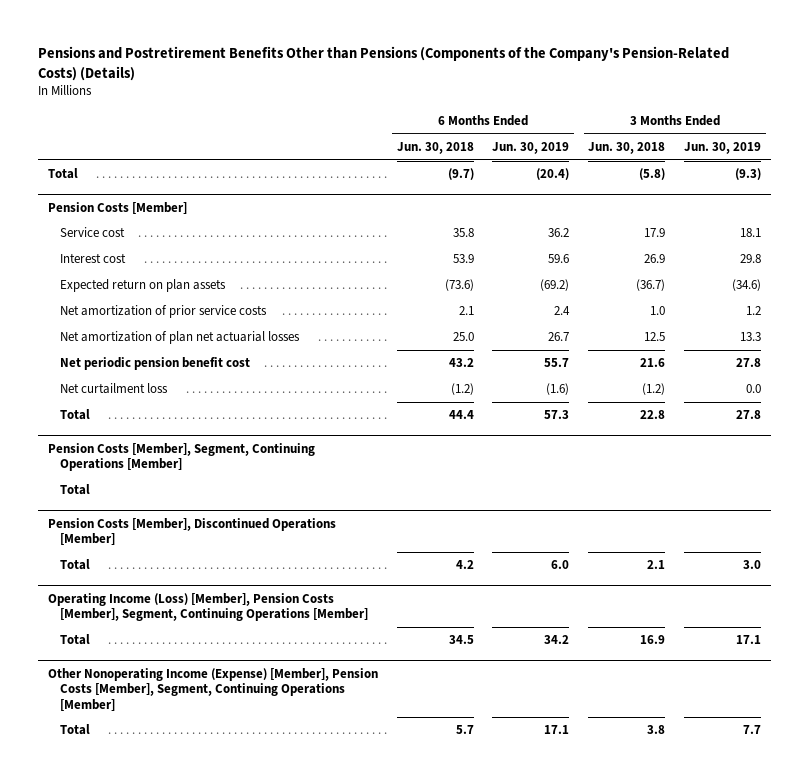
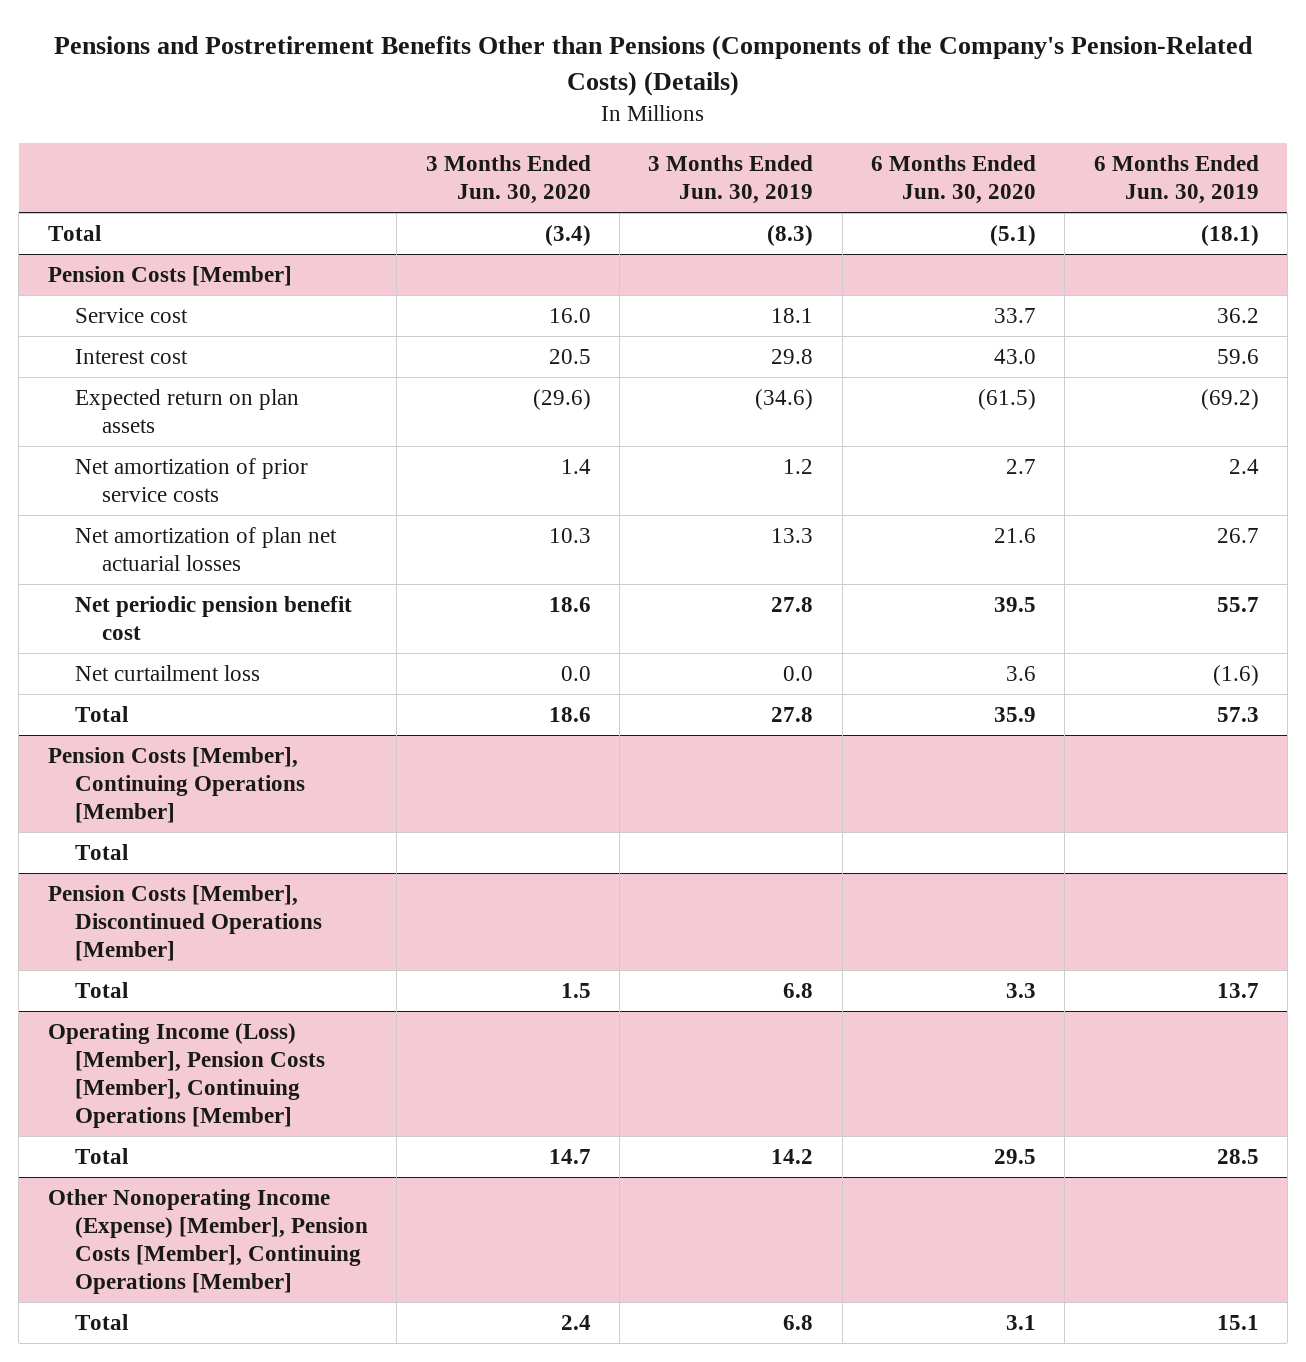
[396,141,474,154] Jun. 30, 2018 -> none
[588,141,666,154] Jun. 30, 2018 -> none
none -> [425,155,591,205] 3 Months Ended Jun. 30, 2020
none -> [870,155,1036,205] 6 Months Ended Jun. 30, 2020
[536,168,570,181] (20.4) -> [1200,224,1259,246] (18.1)
[735,168,762,181] (9.3) -> [767,224,814,246] (8.3)
[47,442,315,472] Pension Costs [Member], Segment, Continuing Operations [Member] -> [47,746,306,823] Pension Costs [Member], Continuing Operations [Member]
[551,560,570,570] 6.0 -> [1216,982,1259,998] 13.7
[743,560,762,570] 3.0 -> [783,982,814,998] 6.8
[47,592,369,622] Operating Income (Loss) [Member], Pension Costs [Member], Segment, Continuing Operations [Member] -> [47,1022,326,1128] Operating Income (Loss) [Member], Pension Costs [Member], Continuing Operations [Member]
[544,635,570,645] 34.2 -> [1216,1148,1259,1164] 28.5
[736,635,762,645] 17.1 -> [771,1148,814,1164] 14.2
[47,667,378,711] Other Nonoperating Income (Expense) [Member], Pension Costs [Member], Segment, Continuing Operations [Member] -> [47,1188,369,1294] Other Nonoperating Income (Expense) [Member], Pension Costs [Member], Continuing Operations [Member]
[544,725,570,735] 17.1 -> [1216,1314,1259,1330] 15.1
[743,725,762,735] 7.7 -> [783,1314,814,1330] 6.8

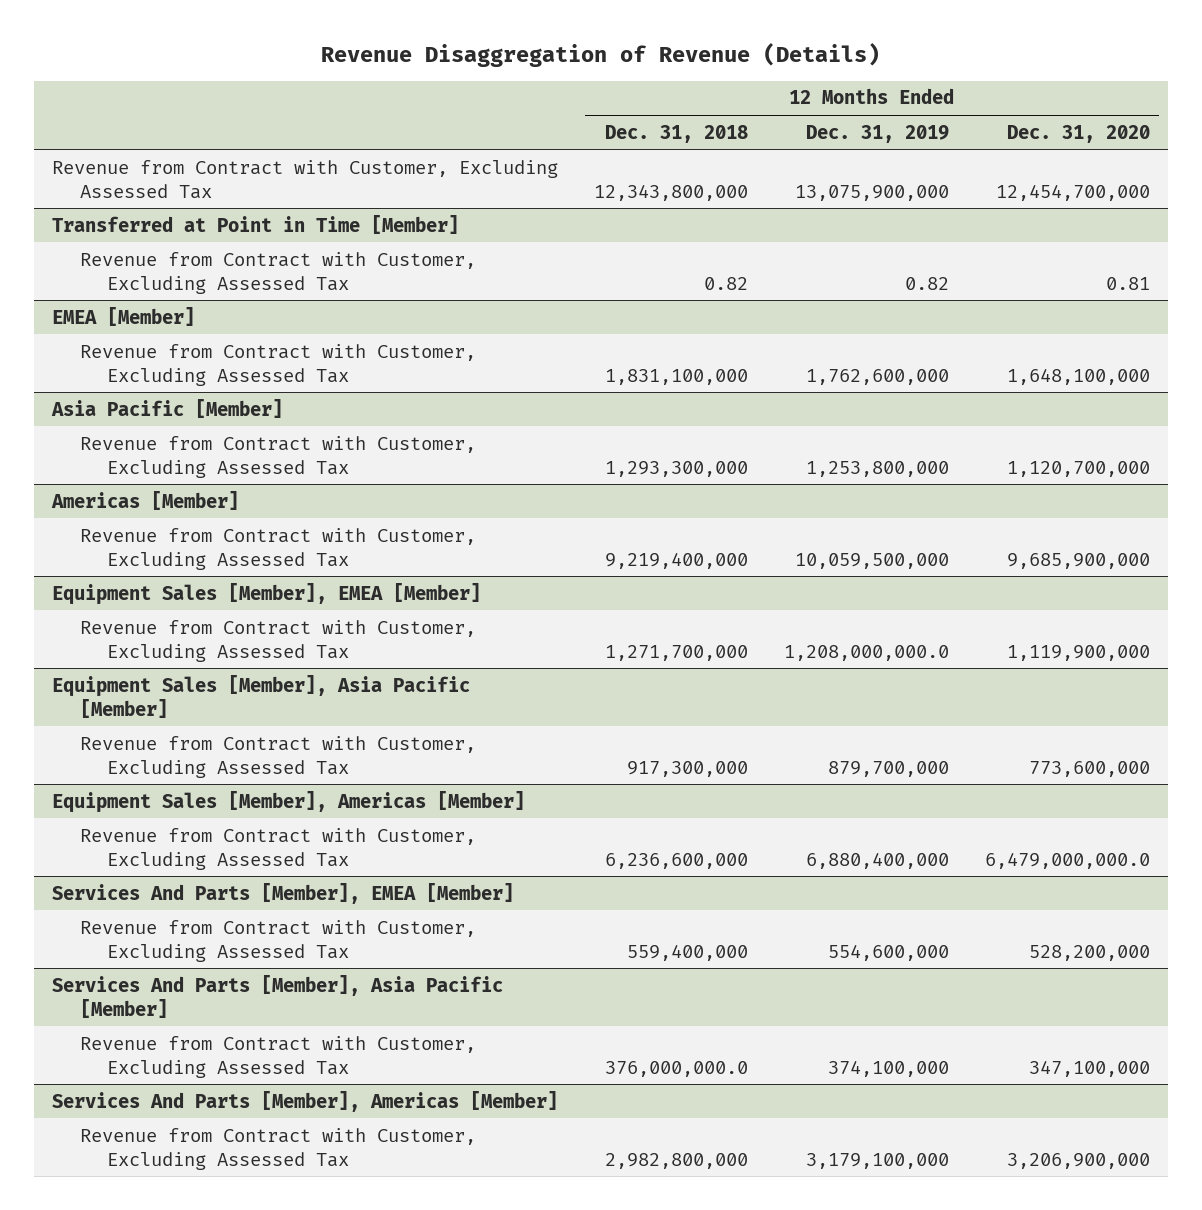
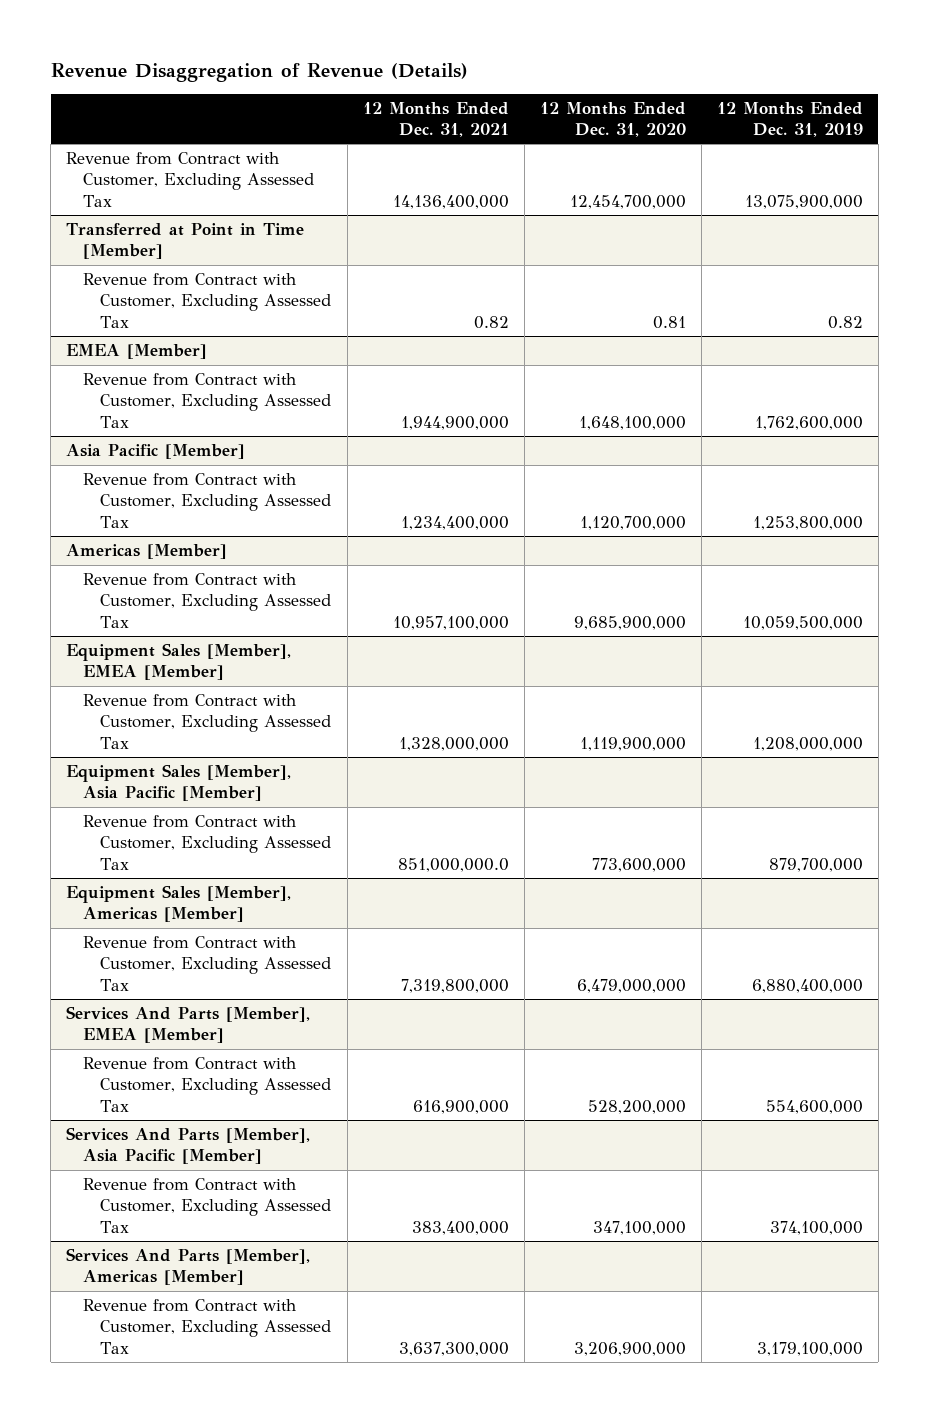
[604,124,748,143] Dec. 31, 2018 -> none
none -> [362,101,509,137] 12 Months Ended Dec. 31, 2021
[784,644,950,661] 1,208,000,000.0 -> [752,736,863,751] 1,208,000,000
[985,851,1151,869] 6,479,000,000.0 -> [576,978,686,993] 6,479,000,000

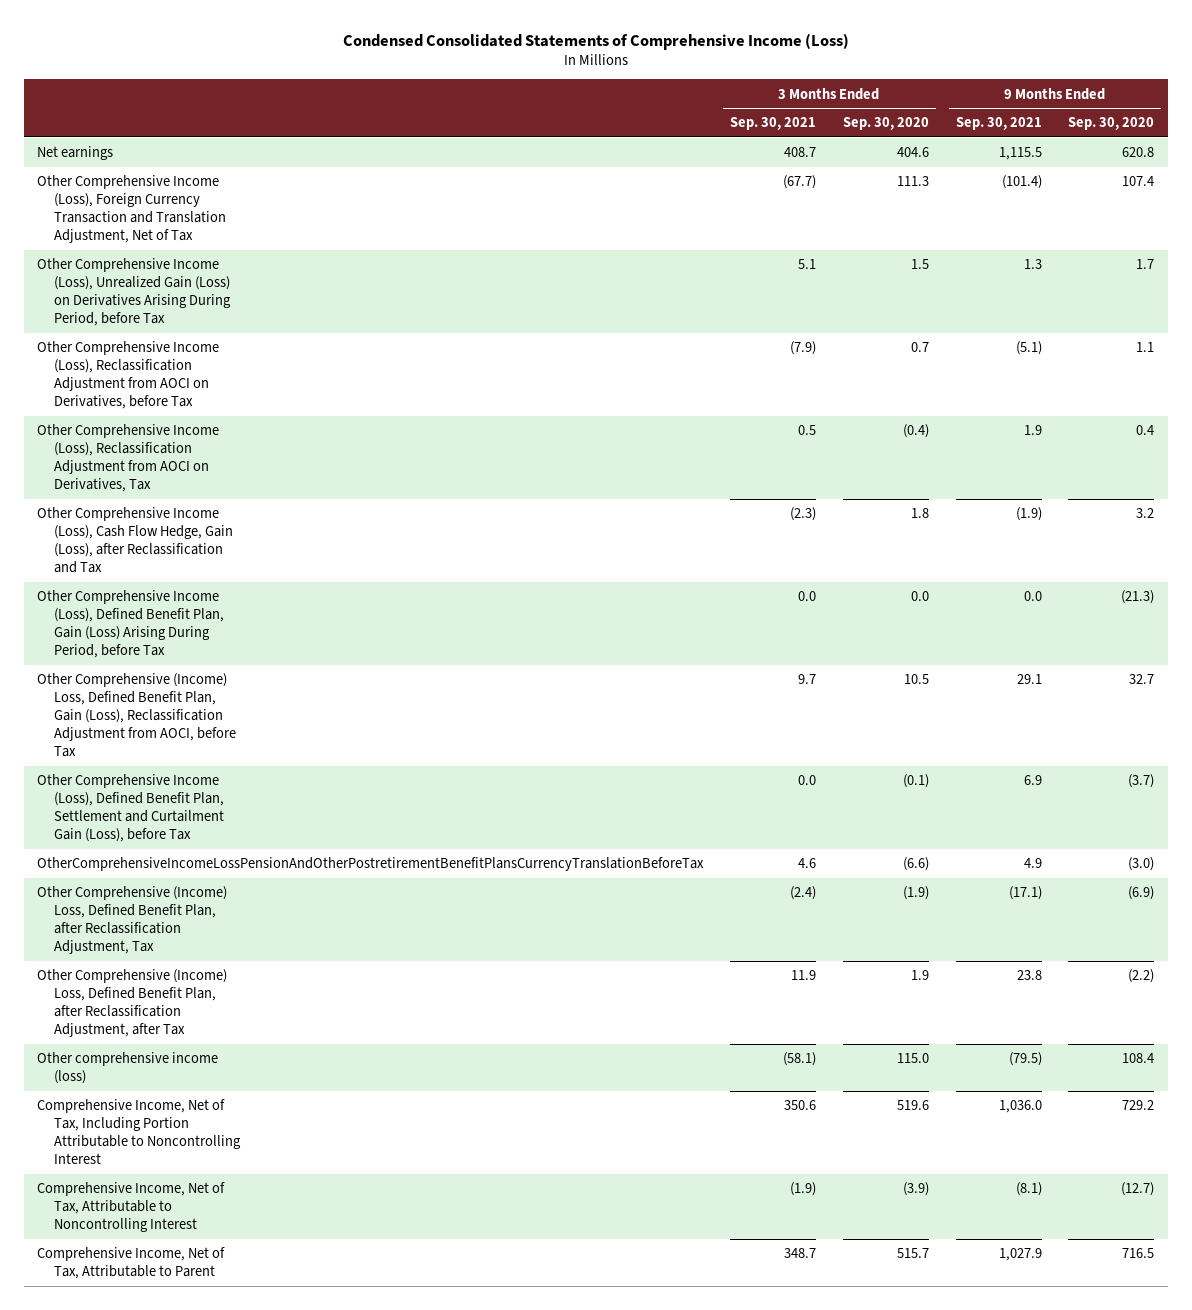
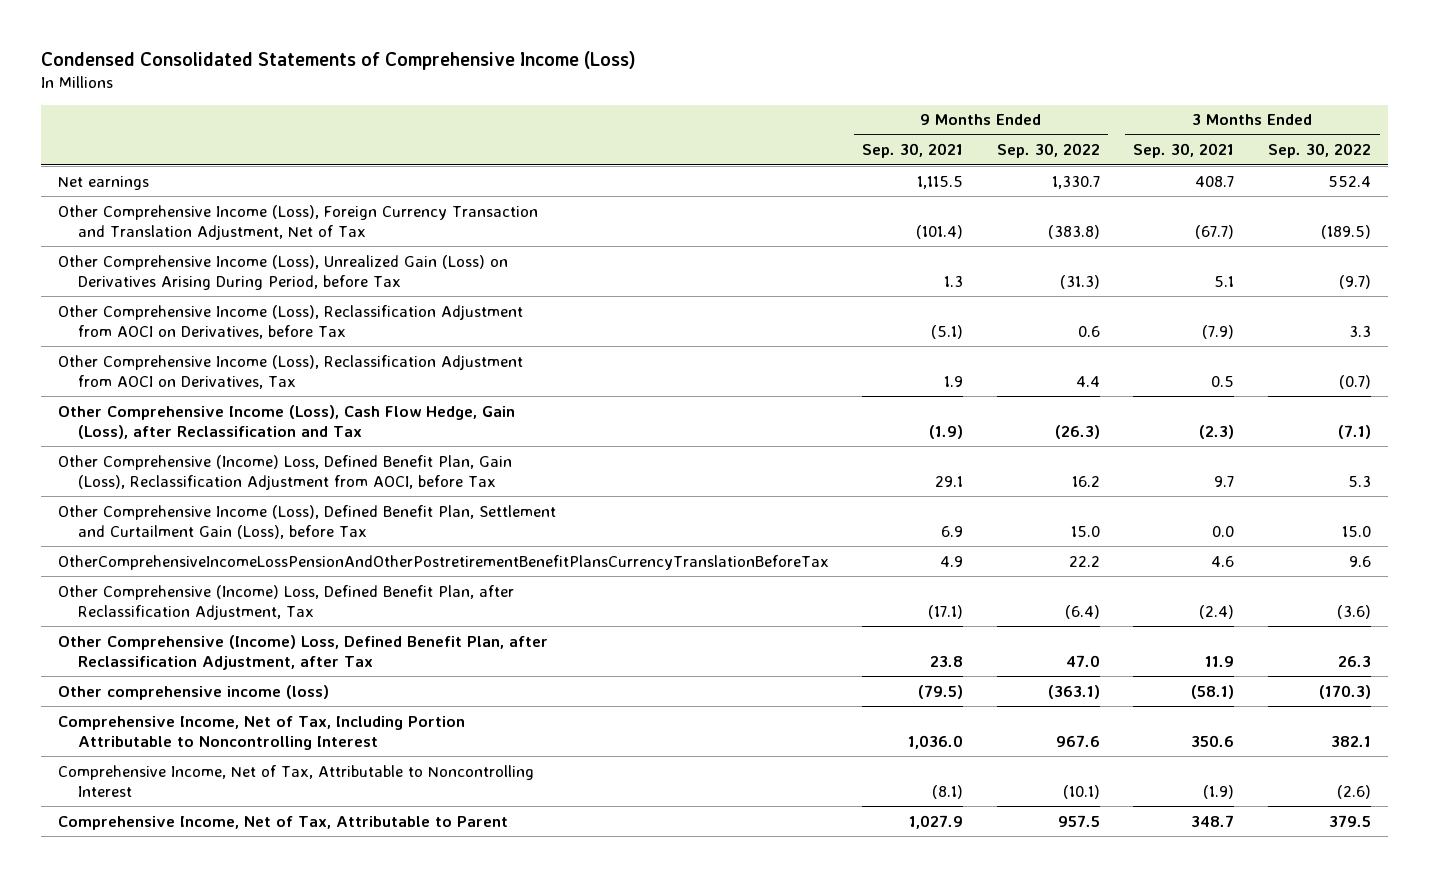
[842,117,929,131] Sep. 30, 2020 -> none
[1068,117,1155,131] Sep. 30, 2020 -> none
none -> [996,143,1100,159] Sep. 30, 2022
none -> [1268,143,1372,159] Sep. 30, 2022
[37,590,224,659] Other Comprehensive Income (Loss), Defined Benefit Plan, Gain (Loss) Arising During Period, before Tax -> none

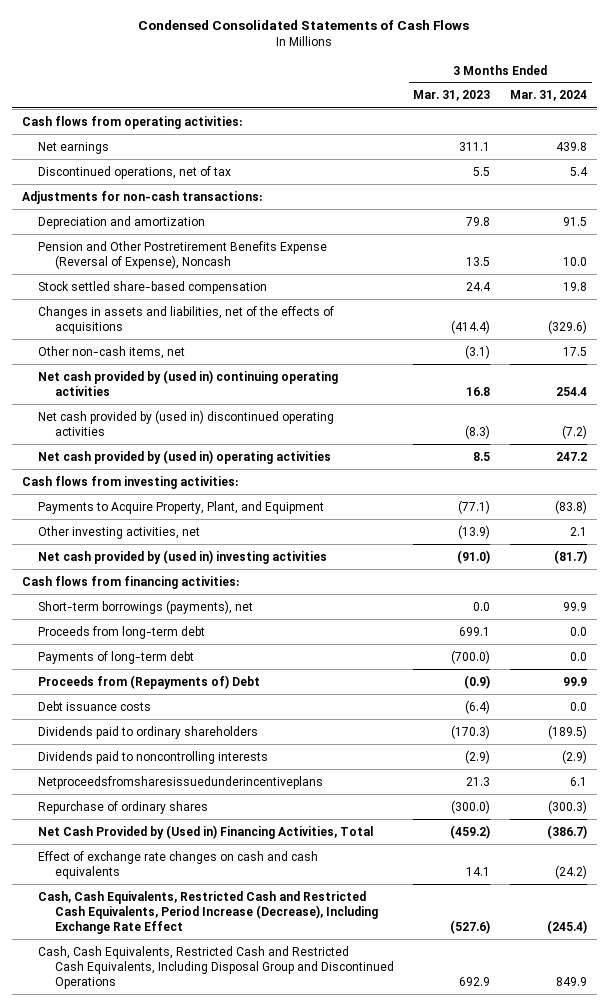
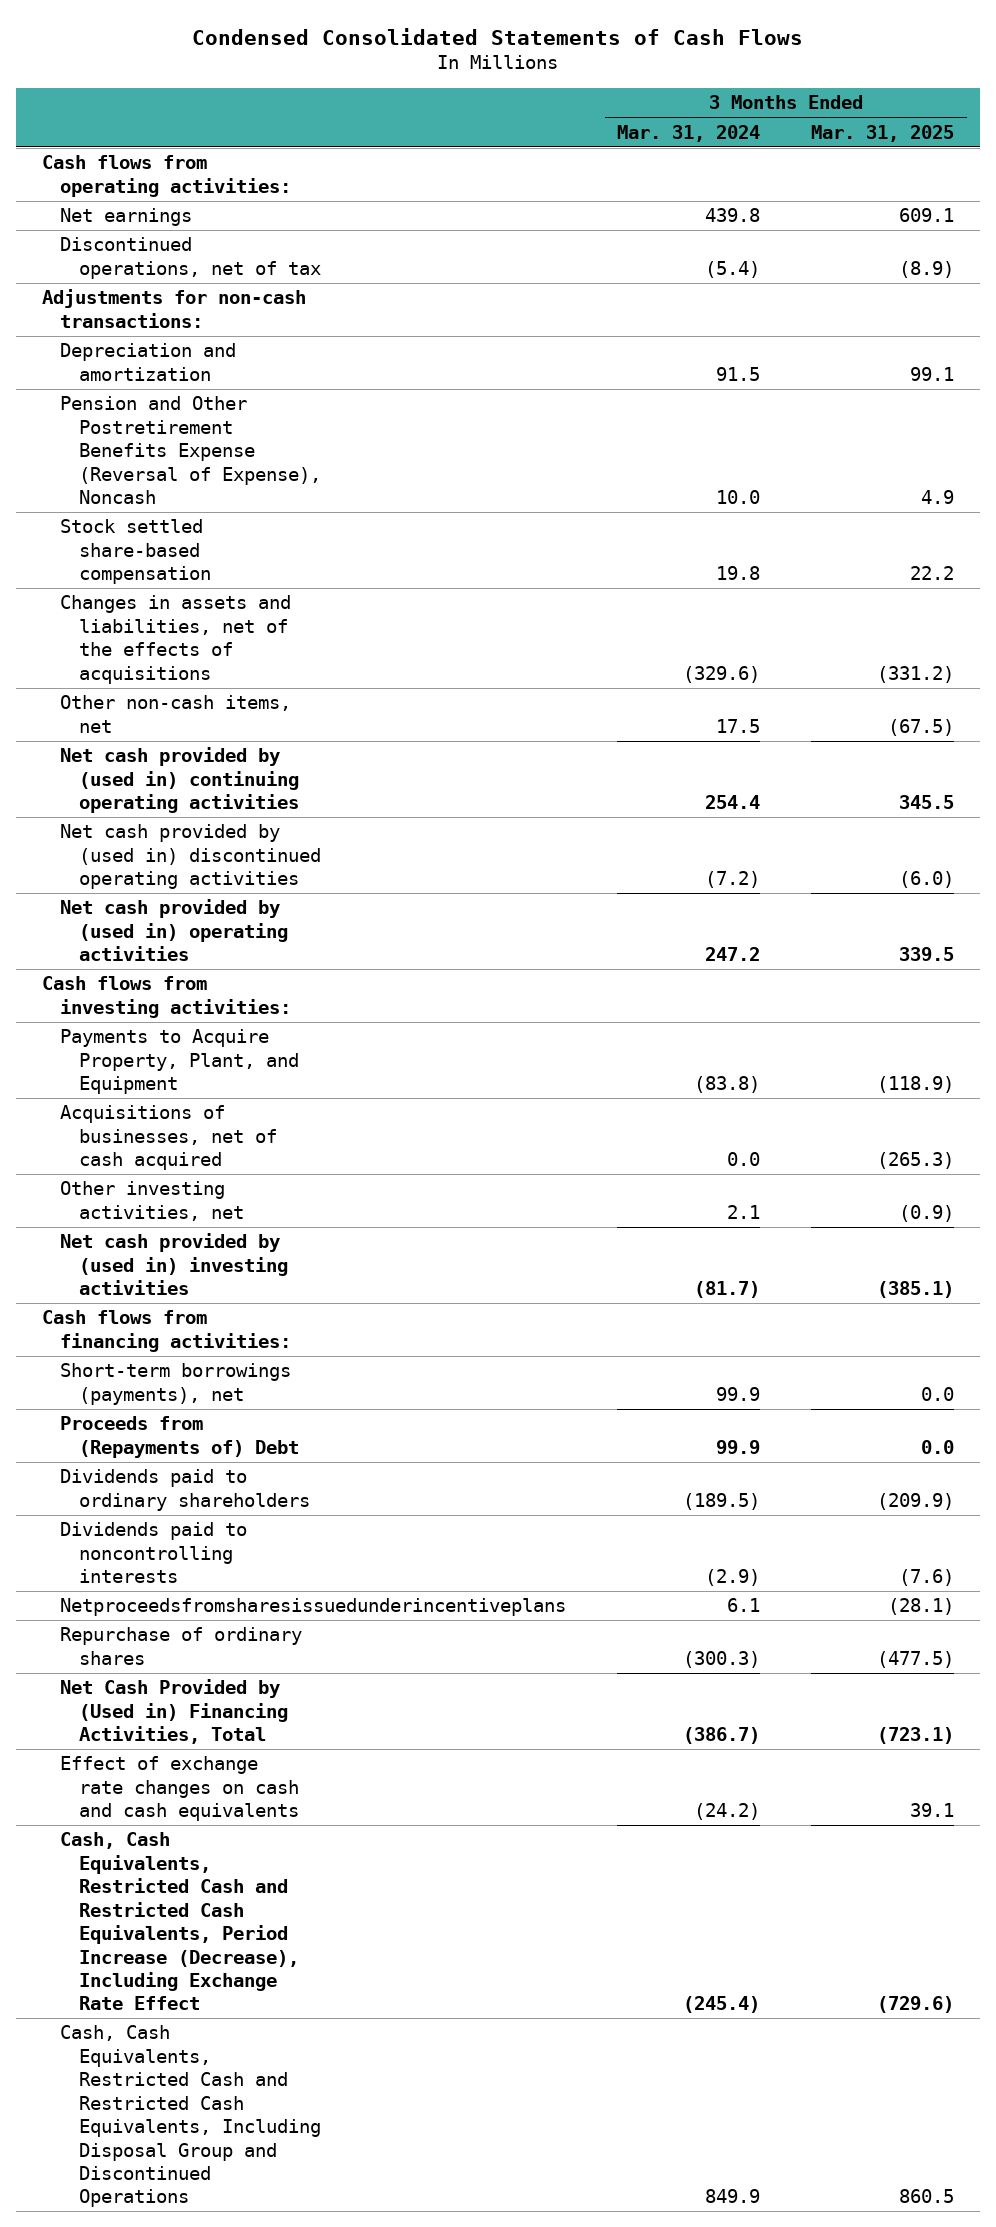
[413,90,491,102] Mar. 31, 2023 -> none
none -> [811,124,955,142] Mar. 31, 2025
[570,166,589,176] 5.4 -> [705,260,761,278] (5.4)
none -> [60,1105,278,1171] Acquisitions of businesses, net of cash acquired
[38,625,206,639] Proceeds from long-term debt -> none
[38,650,195,664] Payments of long-term debt -> none
[38,700,152,711] Debt issuance costs -> none

